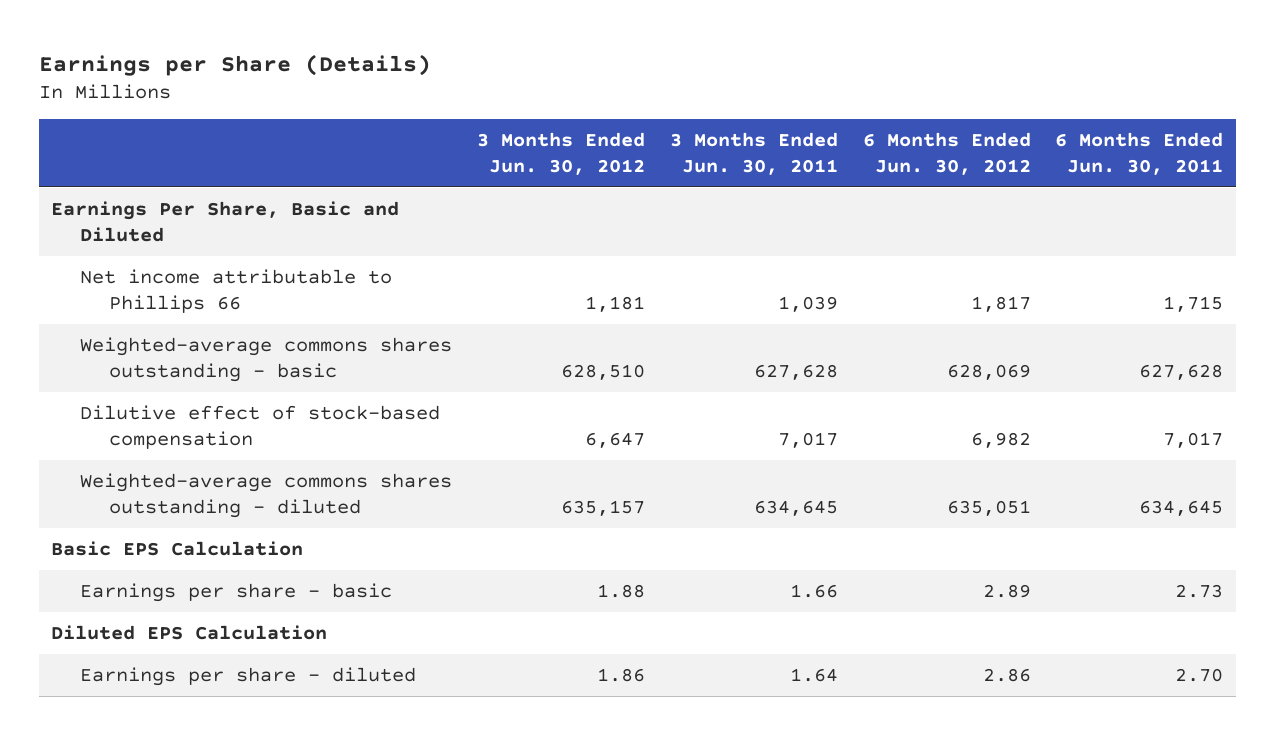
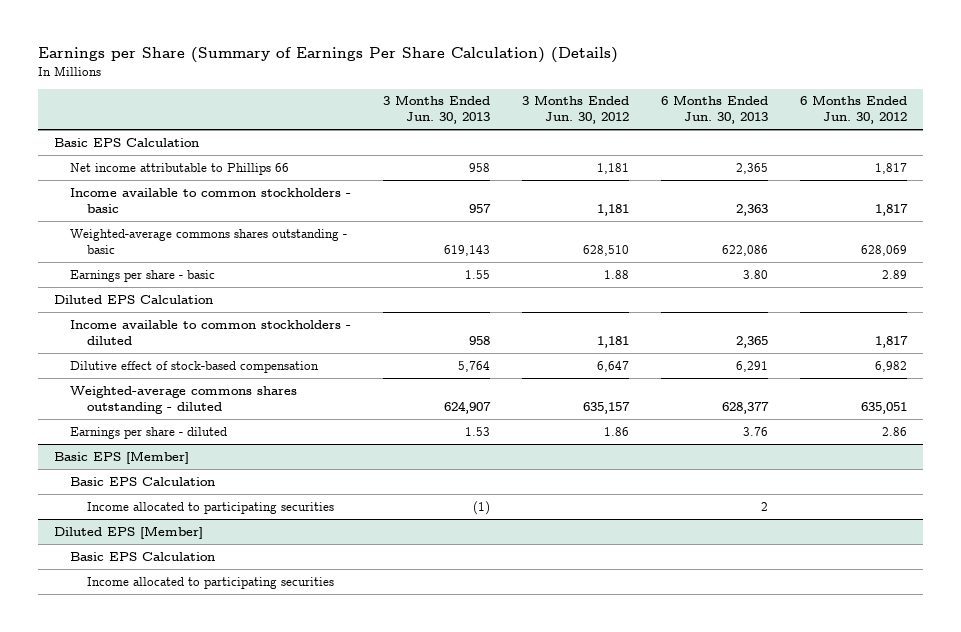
[38,53,431,76] Earnings per Share (Details) -> [37,46,618,63] Earnings per Share (Summary of Earnings Per Share Calculation) (Details)
[669,131,838,175] 3 Months Ended Jun. 30, 2011 -> none
[1055,131,1224,175] 6 Months Ended Jun. 30, 2011 -> none
none -> [383,95,491,125] 3 Months Ended Jun. 30, 2013
none -> [661,95,769,125] 6 Months Ended Jun. 30, 2013
[51,201,400,242] Earnings Per Share, Basic and Diluted -> none
[51,541,304,557] Basic EPS Calculation -> [53,137,199,147] Basic EPS Calculation
none -> [70,187,352,213] Income available to common stockholders - basic
none -> [70,319,352,345] Income available to common stockholders - diluted
[79,405,440,449] Dilutive effect of stock-based compensation -> [70,360,320,373] Dilutive effect of stock-based compensation
[79,473,452,518] Weighted-average commons shares outstanding - diluted -> [70,385,298,414] Weighted-average commons shares outstanding - diluted
none -> [53,450,189,464] Basic EPS [Member]
none -> [70,476,216,486] Basic EPS Calculation
none -> [86,501,334,514] Income allocated to participating securities
none -> [53,525,203,539] Diluted EPS [Member]
none -> [70,551,216,561] Basic EPS Calculation
none -> [86,576,334,589] Income allocated to participating securities

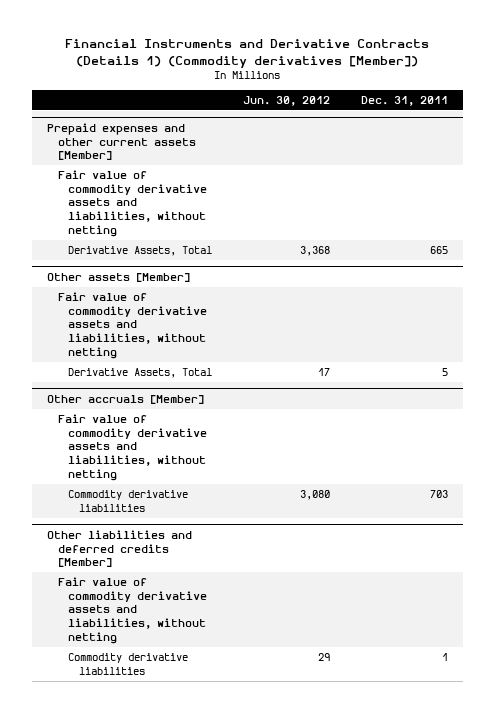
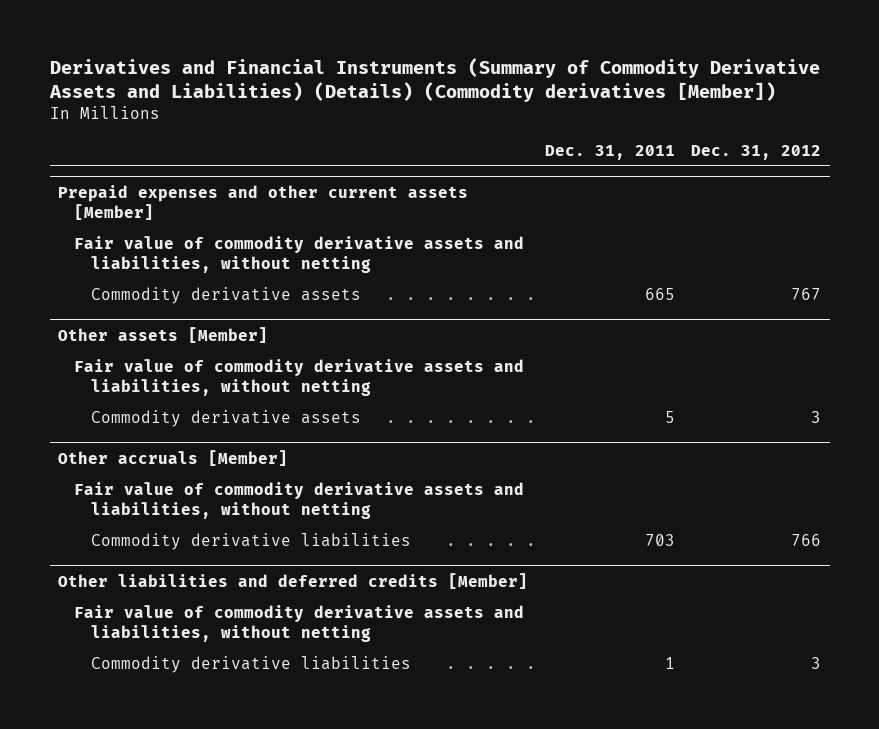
[65,39,430,68] Financial Instruments and Derivative Contracts (Details 1) (Commodity derivatives [Member]) -> [48,57,820,103] Derivatives and Financial Instruments (Summary of Commodity Derivative Assets and Liabilities) (Details) (Commodity derivatives [Member])
[242,95,330,106] Jun. 30, 2012 -> none
none -> [691,144,822,160] Dec. 31, 2012
[68,245,213,256] Derivative Assets, Total -> [90,286,361,304] Commodity derivative assets
[68,367,213,378] Derivative Assets, Total -> [90,409,361,427] Commodity derivative assets

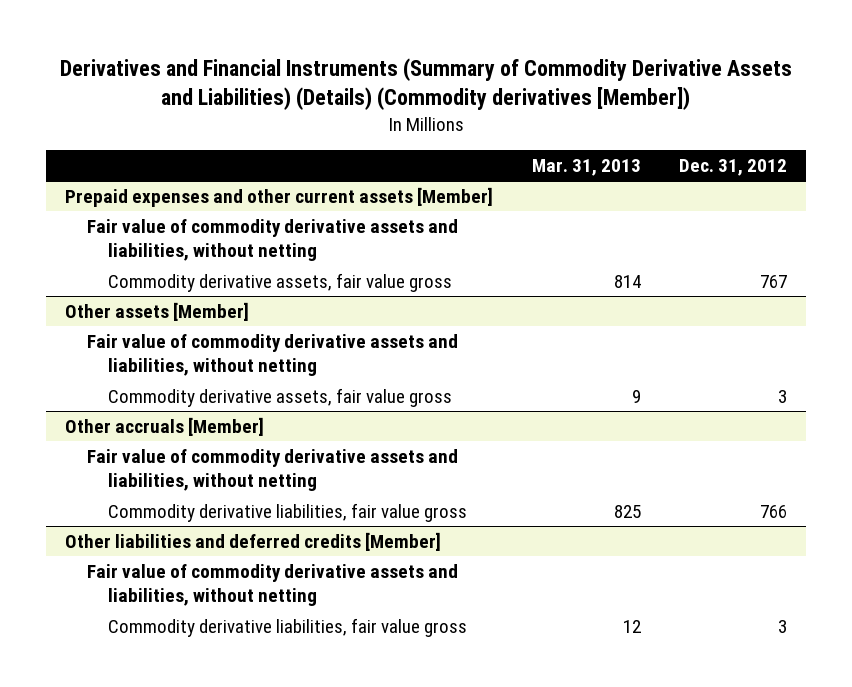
[544,144,675,160] Dec. 31, 2011 -> none
none -> [531,159,641,177] Mar. 31, 2013
[90,286,361,304] Commodity derivative assets -> [108,272,453,292] Commodity derivative assets, fair value gross
[90,409,361,427] Commodity derivative assets -> [108,387,453,407] Commodity derivative assets, fair value gross
[90,532,411,550] Commodity derivative liabilities -> [108,502,468,522] Commodity derivative liabilities, fair value gross
[90,655,411,673] Commodity derivative liabilities -> [108,617,468,637] Commodity derivative liabilities, fair value gross

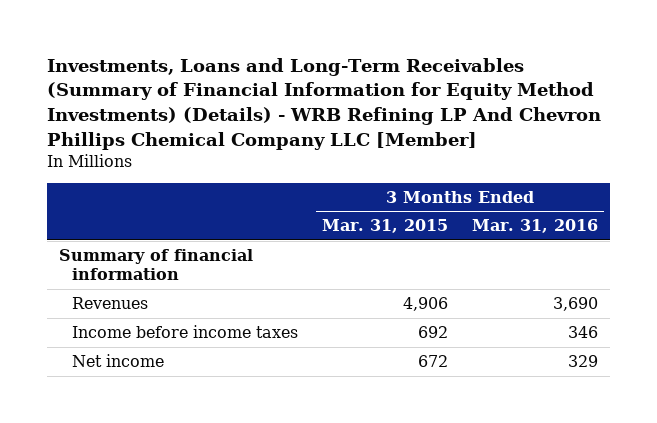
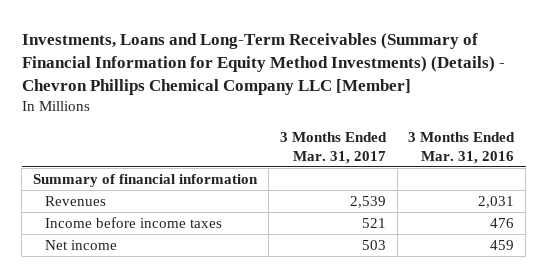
[47,57,602,150] Investments, Loans and Long-Term Receivables (Summary of Financial Information for Equity Method Investments) (Details) - WRB Refining LP And Chevron Phillips Chemical Company LLC [Member] -> [21,32,505,96] Investments, Loans and Long-Term Receivables (Summary of Financial Information for Equity Method Investments) (Details) - Chevron Phillips Chemical Company LLC [Member]
[321,219,448,234] Mar. 31, 2015 -> none
none -> [279,132,387,164] 3 Months Ended Mar. 31, 2017
[552,297,598,312] 3,690 -> [478,196,515,209] 2,031
[567,326,598,339] 346 -> [490,218,515,229] 476
[567,355,598,368] 329 -> [490,240,515,251] 459

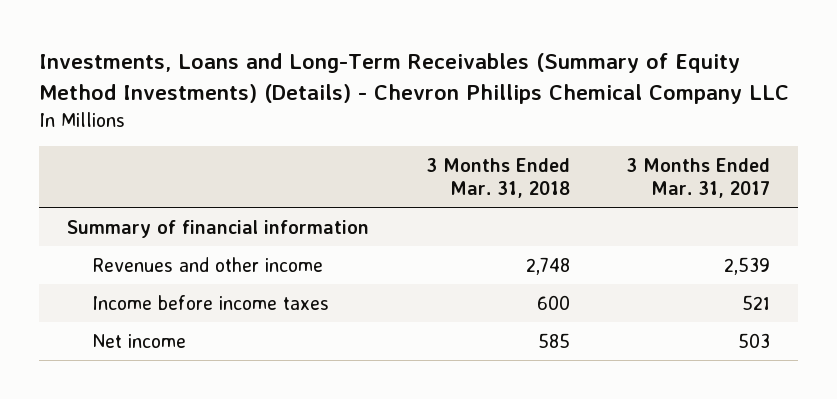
[21,32,505,96] Investments, Loans and Long-Term Receivables (Summary of Financial Information for Equity Method Investments) (Details) - Chevron Phillips Chemical Company LLC [Member] -> [38,53,789,105] Investments, Loans and Long-Term Receivables (Summary of Equity Method Investments) (Details) - Chevron Phillips Chemical Company LLC
[408,132,516,164] 3 Months Ended Mar. 31, 2016 -> none
none -> [425,158,570,199] 3 Months Ended Mar. 31, 2018
[45,196,107,207] Revenues -> [92,256,324,272] Revenues and other income

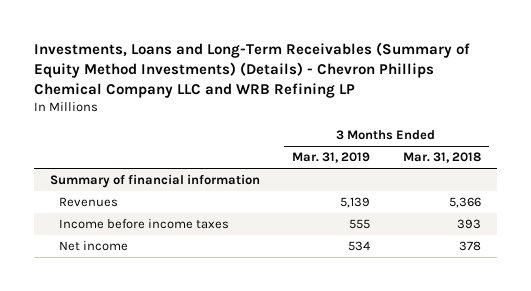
[38,53,789,105] Investments, Loans and Long-Term Receivables (Summary of Equity Method Investments) (Details) - Chevron Phillips Chemical Company LLC -> [33,41,470,98] Investments, Loans and Long-Term Receivables (Summary of Equity Method Investments) (Details) - Chevron Phillips Chemical Company LLC and WRB Refining LP
[626,158,771,199] 3 Months Ended Mar. 31, 2017 -> none
none -> [292,152,371,164] Mar. 31, 2019
[92,256,324,272] Revenues and other income -> [59,197,119,208] Revenues
[525,256,570,275] 2,748 -> [448,197,481,209] 5,366
[536,294,570,310] 600 -> [456,219,481,230] 393
[537,332,570,348] 585 -> [458,241,481,252] 378

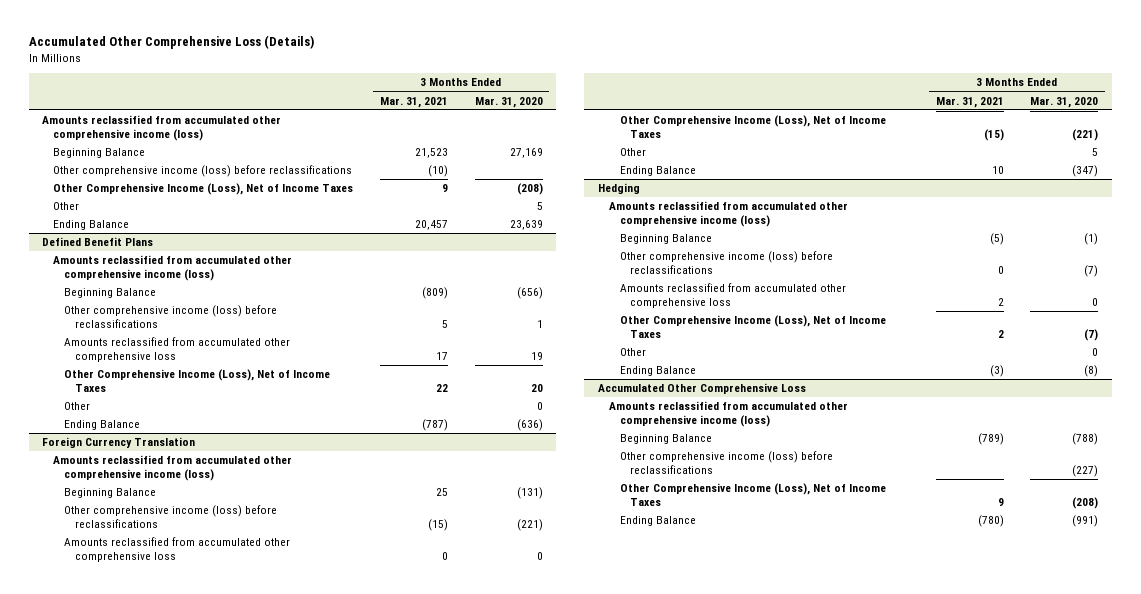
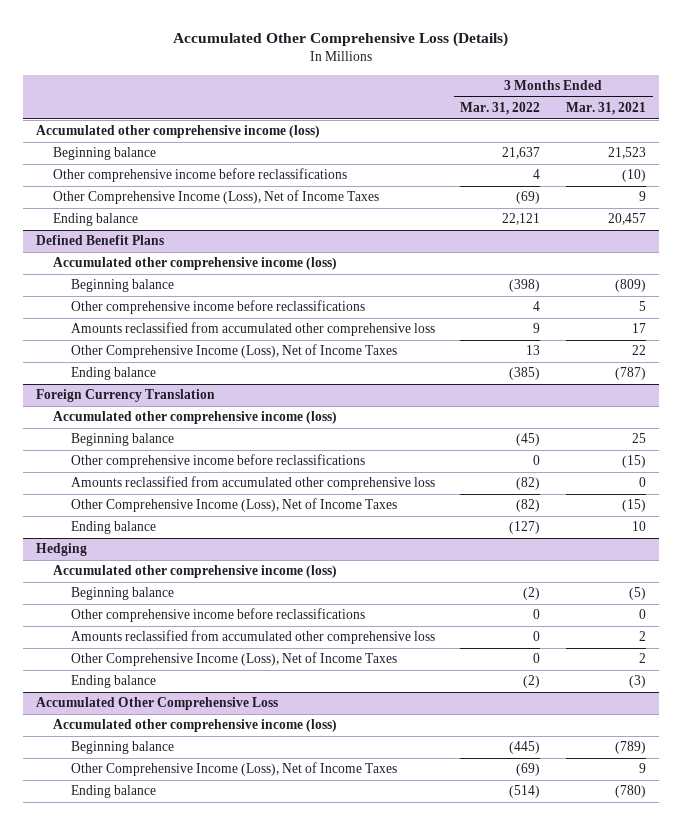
[474,96,543,108] Mar. 31, 2020 -> none
none -> [460,102,541,116] Mar. 31, 2022
[42,115,282,142] Amounts reclassified from accumulated other comprehensive income (loss) -> [35,125,320,139] Accumulated other comprehensive income (loss)
[52,148,145,159] Beginning Balance -> [53,147,157,161] Beginning balance
[52,165,352,178] Other comprehensive income (loss) before reclassifications -> [53,168,348,183] Other comprehensive income before reclassifications
[52,202,79,211] Other -> none
[52,220,129,231] Ending Balance -> [53,213,139,227] Ending balance
[52,255,292,282] Amounts reclassified from accumulated other comprehensive income (loss) -> [53,257,338,271] Accumulated other comprehensive income (loss)
[63,288,156,299] Beginning Balance -> [70,279,174,293] Beginning balance
[63,305,277,329] Other comprehensive income (loss) before reclassifications -> [70,300,365,315] Other comprehensive income before reclassifications
[63,402,90,411] Other -> none
[63,420,140,431] Ending Balance -> [70,367,156,381] Ending balance
[52,455,292,482] Amounts reclassified from accumulated other comprehensive income (loss) -> [53,411,338,425] Accumulated other comprehensive income (loss)
[63,488,156,499] Beginning Balance -> [70,433,174,447] Beginning balance
[63,505,277,529] Other comprehensive income (loss) before reclassifications -> [70,454,365,469] Other comprehensive income before reclassifications
[619,148,646,157] Other -> none
[619,166,696,177] Ending Balance -> [70,521,156,535] Ending balance
[608,201,848,228] Amounts reclassified from accumulated other comprehensive income (loss) -> [53,565,338,579] Accumulated other comprehensive income (loss)
[619,234,712,245] Beginning Balance -> [70,587,174,601] Beginning balance
[619,251,833,275] Other comprehensive income (loss) before reclassifications -> [70,608,365,623] Other comprehensive income before reclassifications
[619,348,646,357] Other -> none
[619,366,696,377] Ending Balance -> [70,675,156,689] Ending balance
[619,451,833,475] Other comprehensive income (loss) before reclassifications -> none
[608,401,848,428] Amounts reclassified from accumulated other comprehensive income (loss) -> [53,719,338,733] Accumulated other comprehensive income (loss)
[619,434,712,445] Beginning Balance -> [70,741,174,755] Beginning balance
[619,516,696,527] Ending Balance -> [70,785,156,799] Ending balance

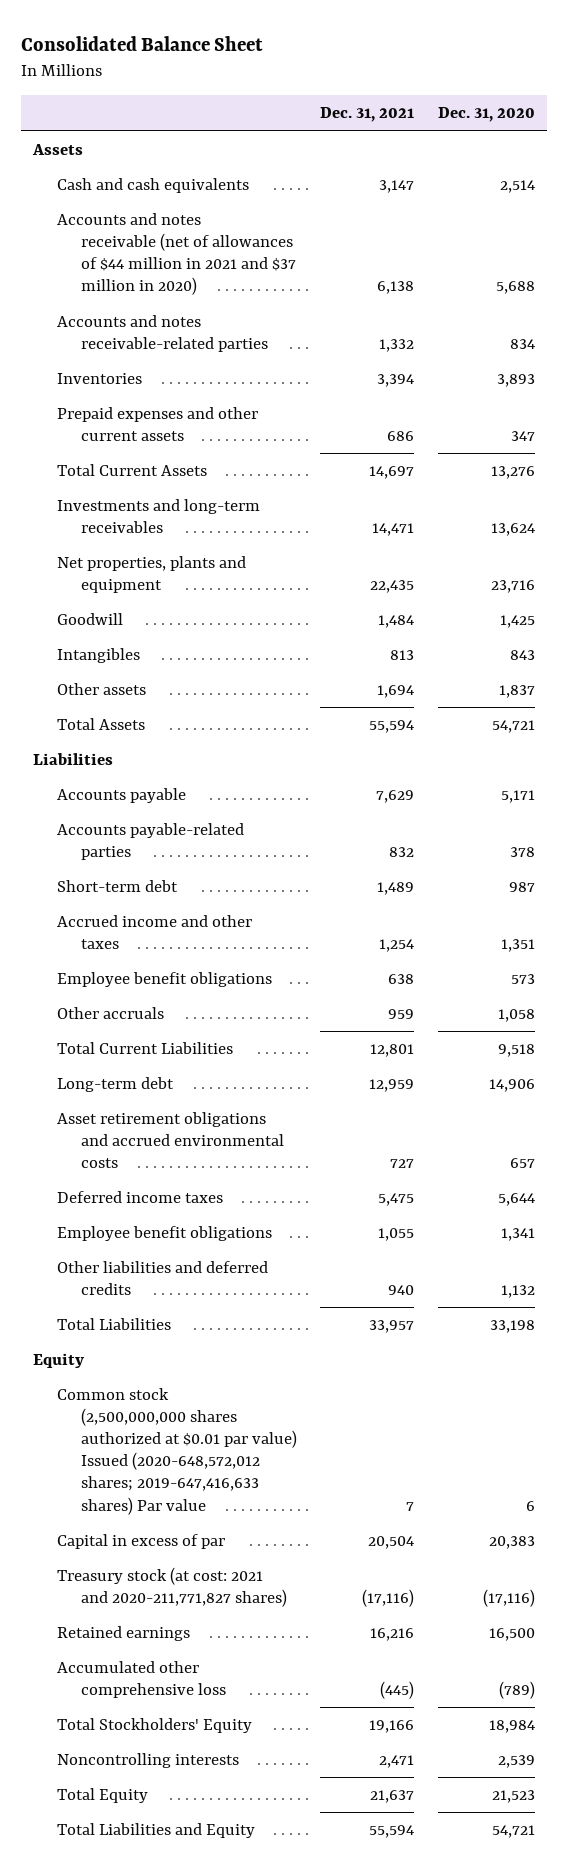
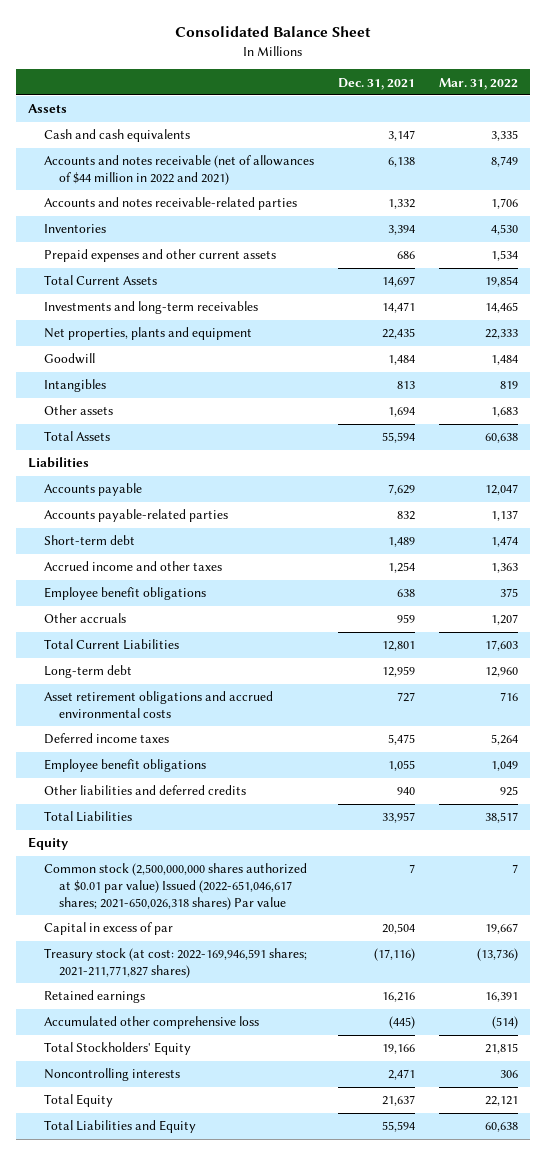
[437,107,535,123] Dec. 31, 2020 -> none
none -> [438,77,518,90] Mar. 31, 2022
[56,213,296,296] Accounts and notes receivable (net of allowances of $44 million in 2021 and $37 million in 2020) -> [43,155,314,186] Accounts and notes receivable (net of allowances of $44 million in 2022 and 2021)
[56,1388,297,1515] Common stock (2,500,000,000 shares authorized at $0.01 par value) Issued (2020-648,572,012 shares; 2019-647,416,633 shares) Par value -> [43,863,307,911] Common stock (2,500,000,000 shares authorized at $0.01 par value) Issued (2022-651,046,617 shares; 2021-650,026,318 shares) Par value
[56,1567,287,1608] Treasury stock (at cost: 2021 and 2020-211,771,827 shares) -> [43,948,307,979] Treasury stock (at cost: 2022-169,946,591 shares; 2021-211,771,827 shares)

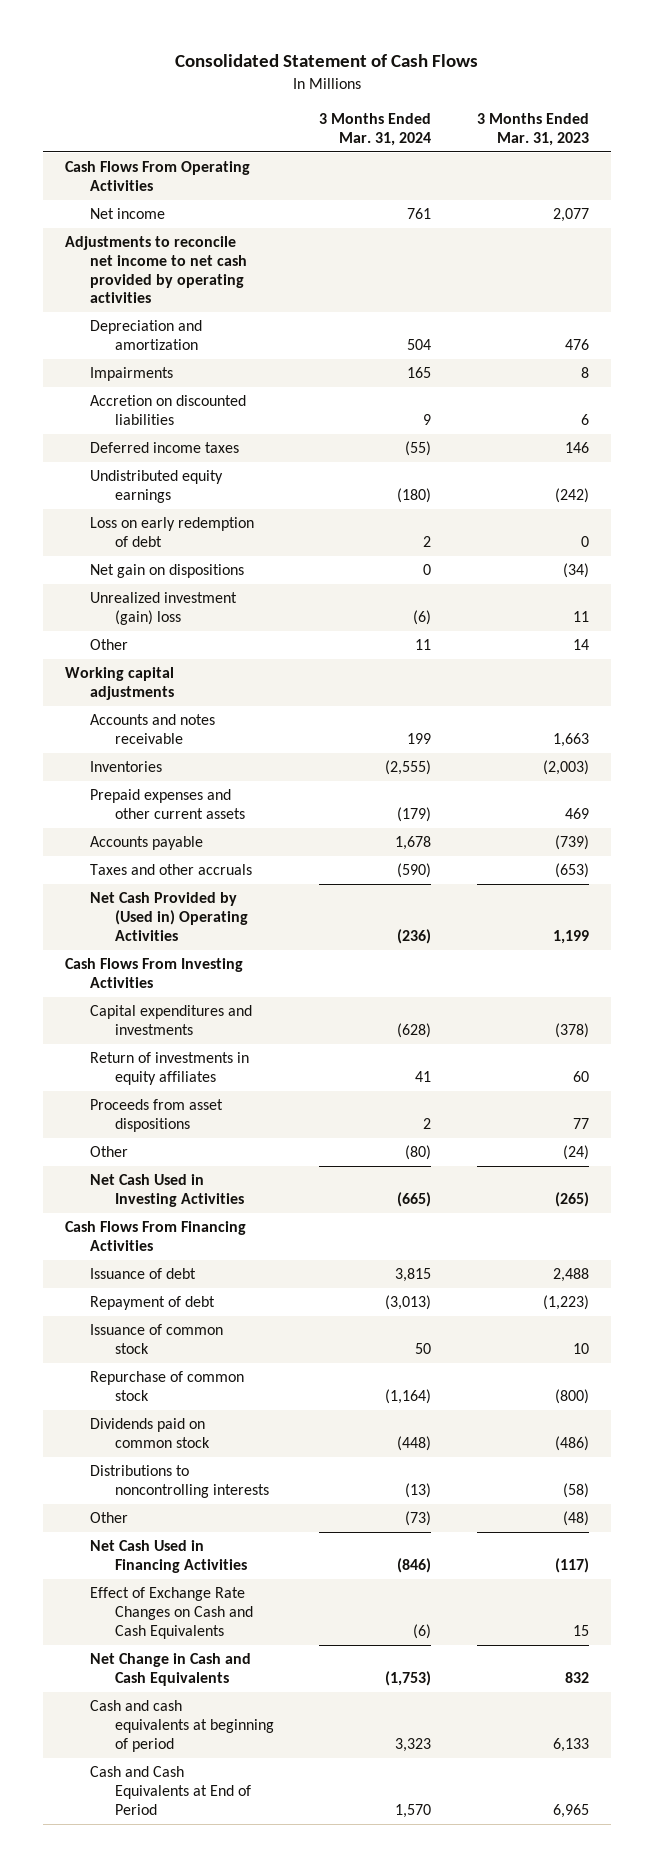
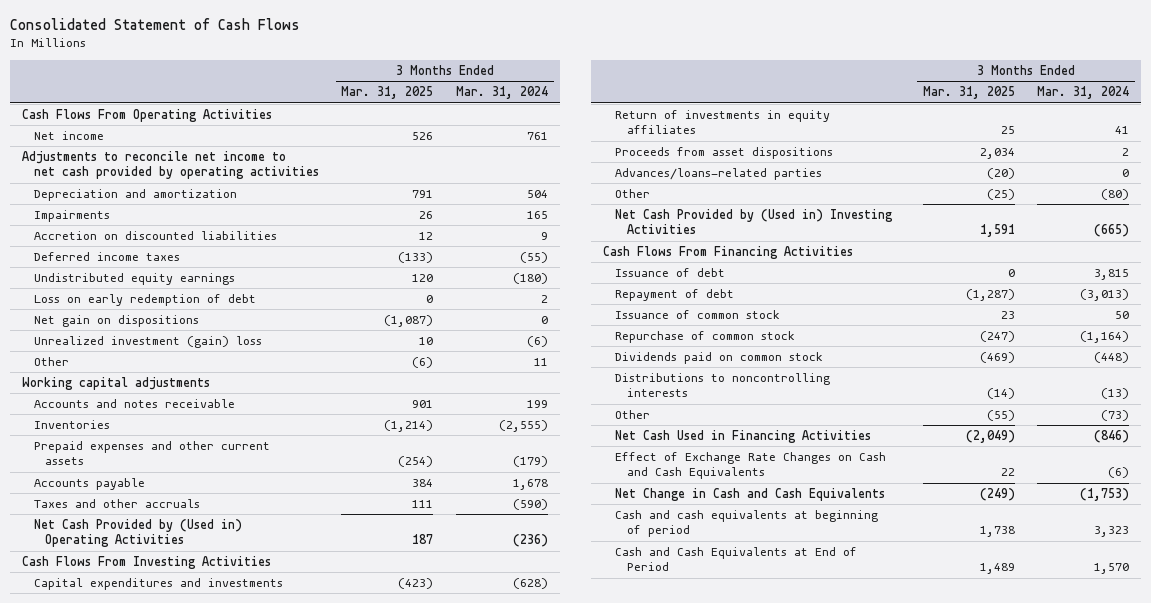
[476,113,589,146] 3 Months Ended Mar. 31, 2023 -> none
none -> [341,86,434,100] Mar. 31, 2025
none -> [614,168,822,181] Advances/loans-related parties
[90,1174,245,1207] Net Cash Used in Investing Activities -> [614,209,893,235] Net Cash Provided by (Used in) Investing Activities

